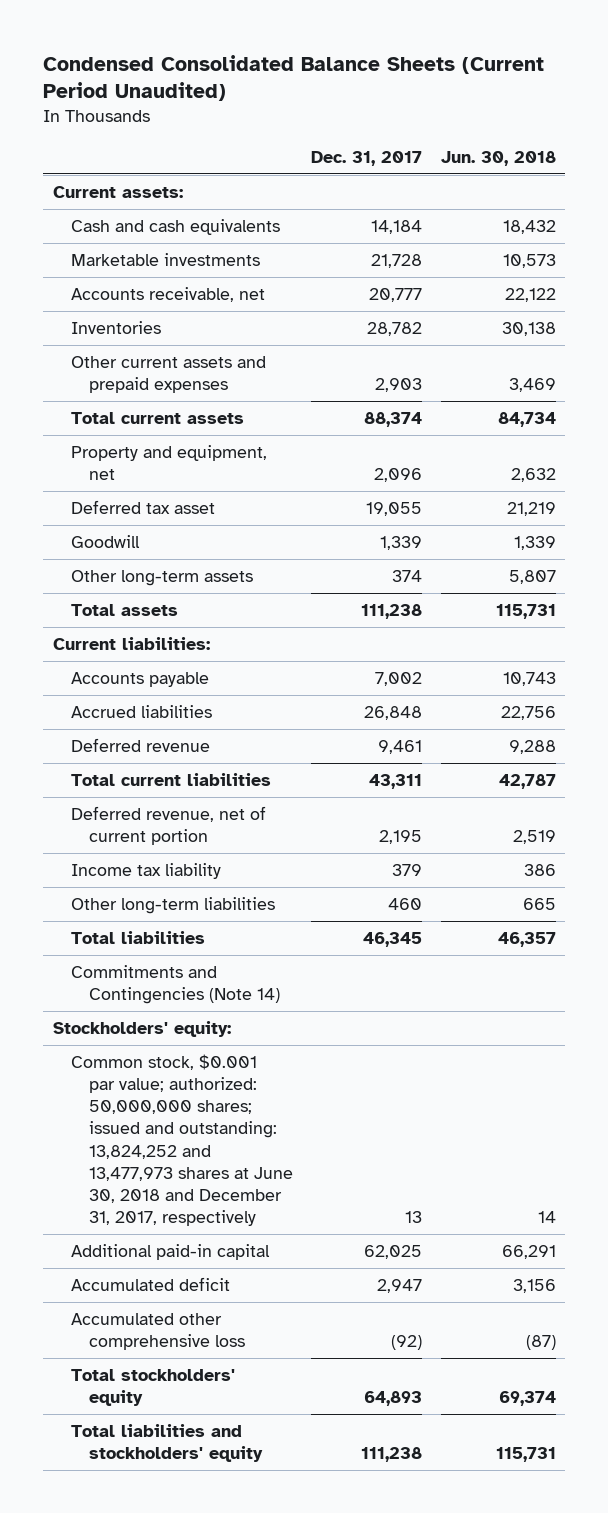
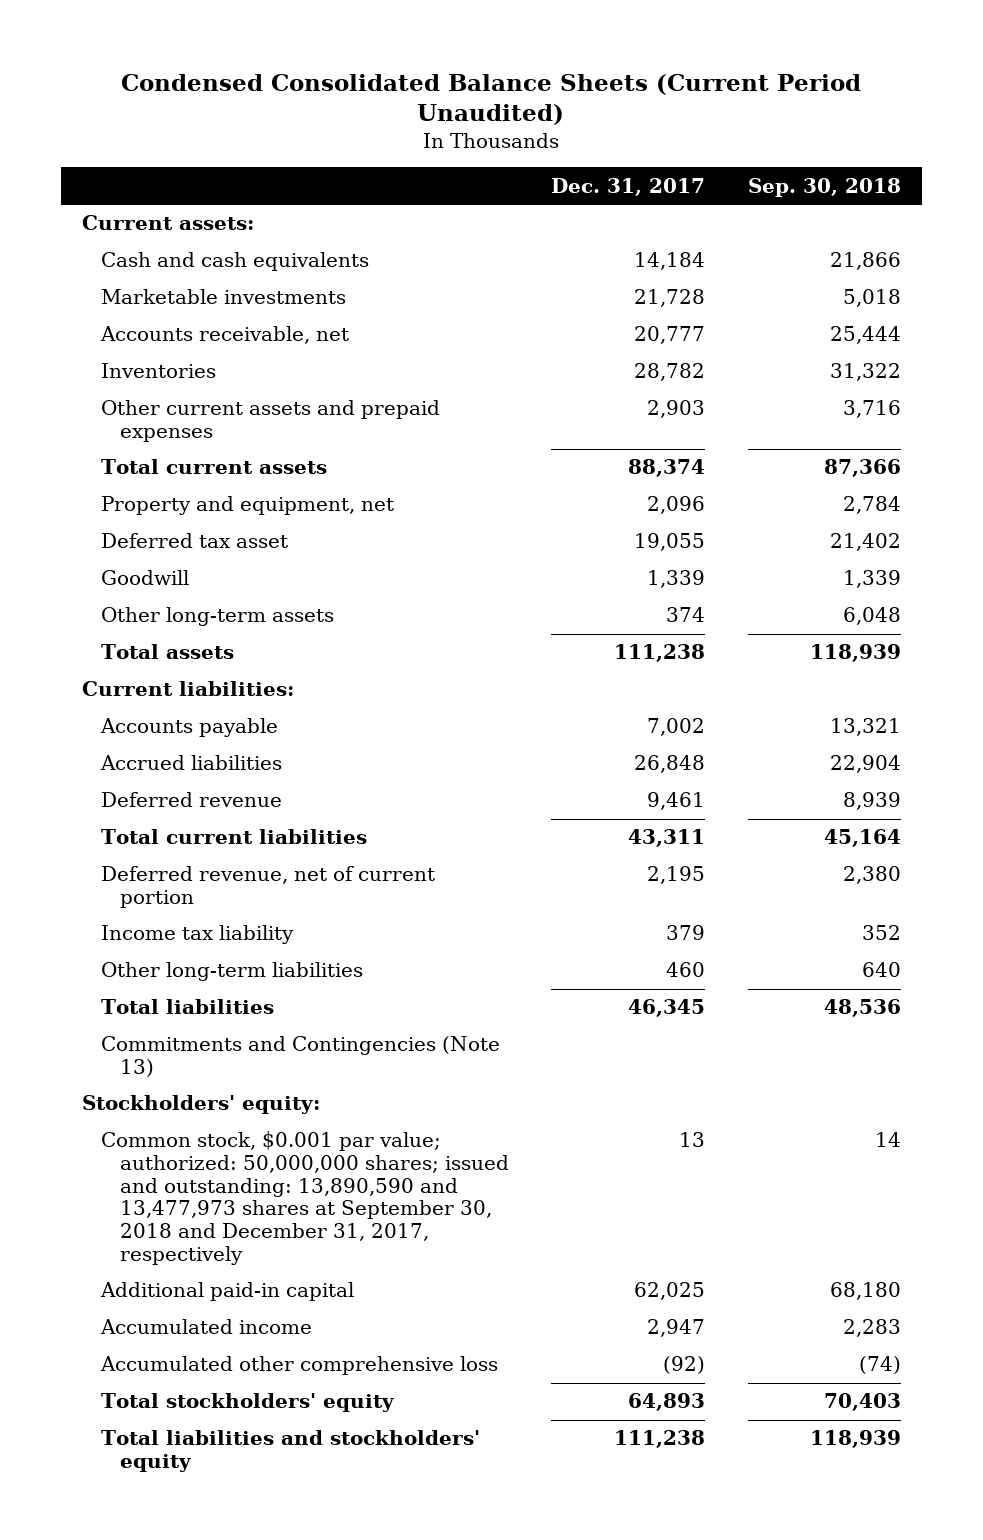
[440,150,556,166] Jun. 30, 2018 -> none
none -> [747,177,901,197] Sep. 30, 2018
[70,964,280,1005] Commitments and Contingencies (Note 14) -> [100,1036,500,1078] Commitments and Contingencies (Note 13)
[70,1053,293,1227] Common stock, $0.001 par value; authorized: 50,000,000 shares; issued and outstanding: 13,824,252 and 13,477,973 shares at June 30, 2018 and December 31, 2017, respectively -> [100,1131,509,1265] Common stock, $0.001 par value; authorized: 50,000,000 shares; issued and outstanding: 13,890,590 and 13,477,973 shares at September 30, 2018 and December 31, 2017, respectively
[70,1276,230,1291] Accumulated deficit -> [99,1319,312,1335] Accumulated income

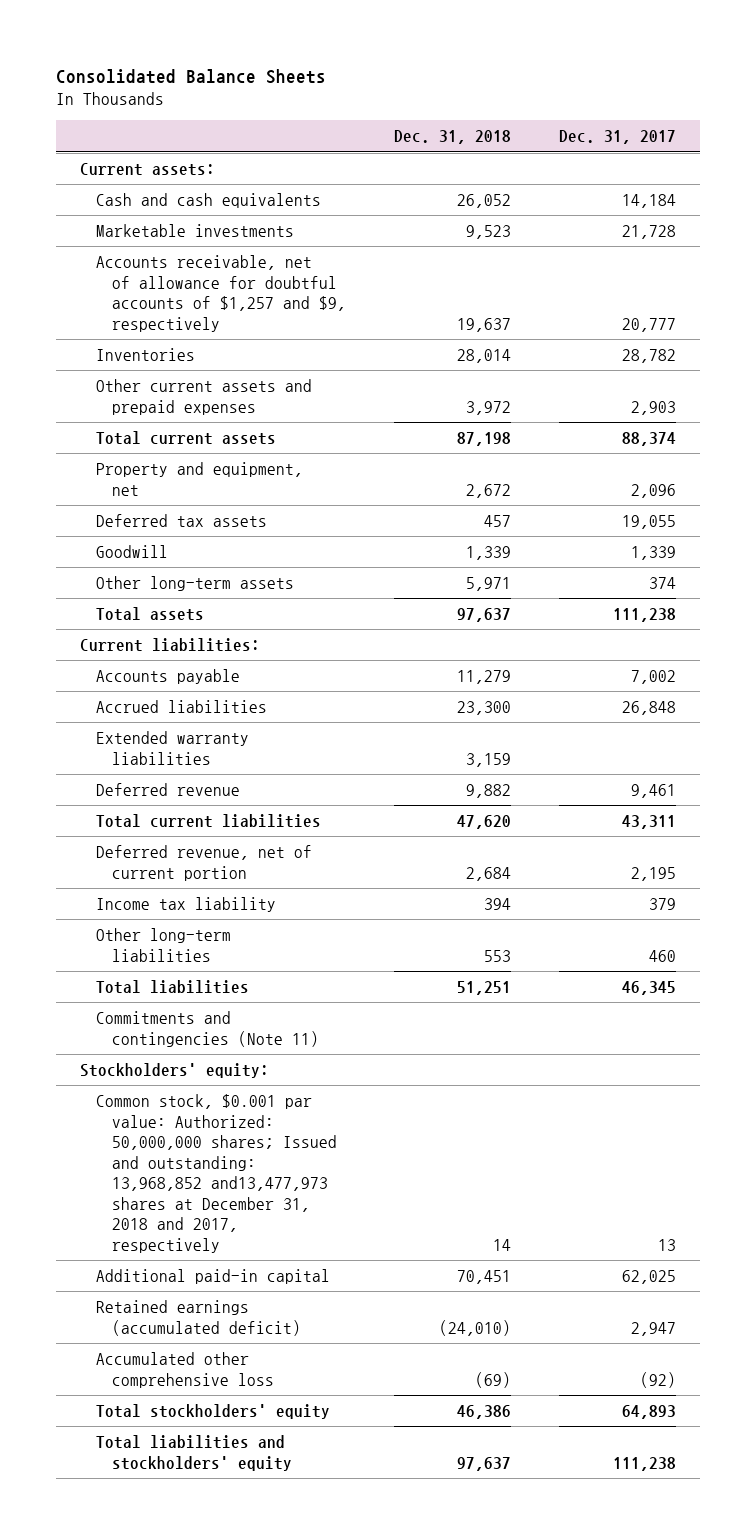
[121,73,862,126] Condensed Consolidated Balance Sheets (Current Period Unaudited) -> [56,68,327,84] Consolidated Balance Sheets
[747,177,901,197] Sep. 30, 2018 -> none
none -> [393,130,511,145] Dec. 31, 2018
[99,326,349,345] Accounts receivable, net -> [95,254,346,332] Accounts receivable, net of allowance for doubtful accounts of $1,257 and $9, respectively
[100,533,288,549] Deferred tax asset -> [95,513,267,527] Deferred tax assets
none -> [95,730,249,765] Extended warranty liabilities
[100,1036,500,1078] Commitments and Contingencies (Note 13) -> [95,1010,319,1047] Commitments and contingencies (Note 11)
[100,1131,509,1265] Common stock, $0.001 par value; authorized: 50,000,000 shares; issued and outstanding: 13,890,590 and 13,477,973 shares at September 30, 2018 and December 31, 2017, respectively -> [95,1093,337,1254] Common stock, $0.001 par value: Authorized: 50,000,000 shares; Issued and outstanding: 13,968,852 and13,477,973 shares at December 31, 2018 and 2017, respectively
[99,1319,312,1335] Accumulated income -> [95,1299,301,1336] Retained earnings (accumulated deficit)

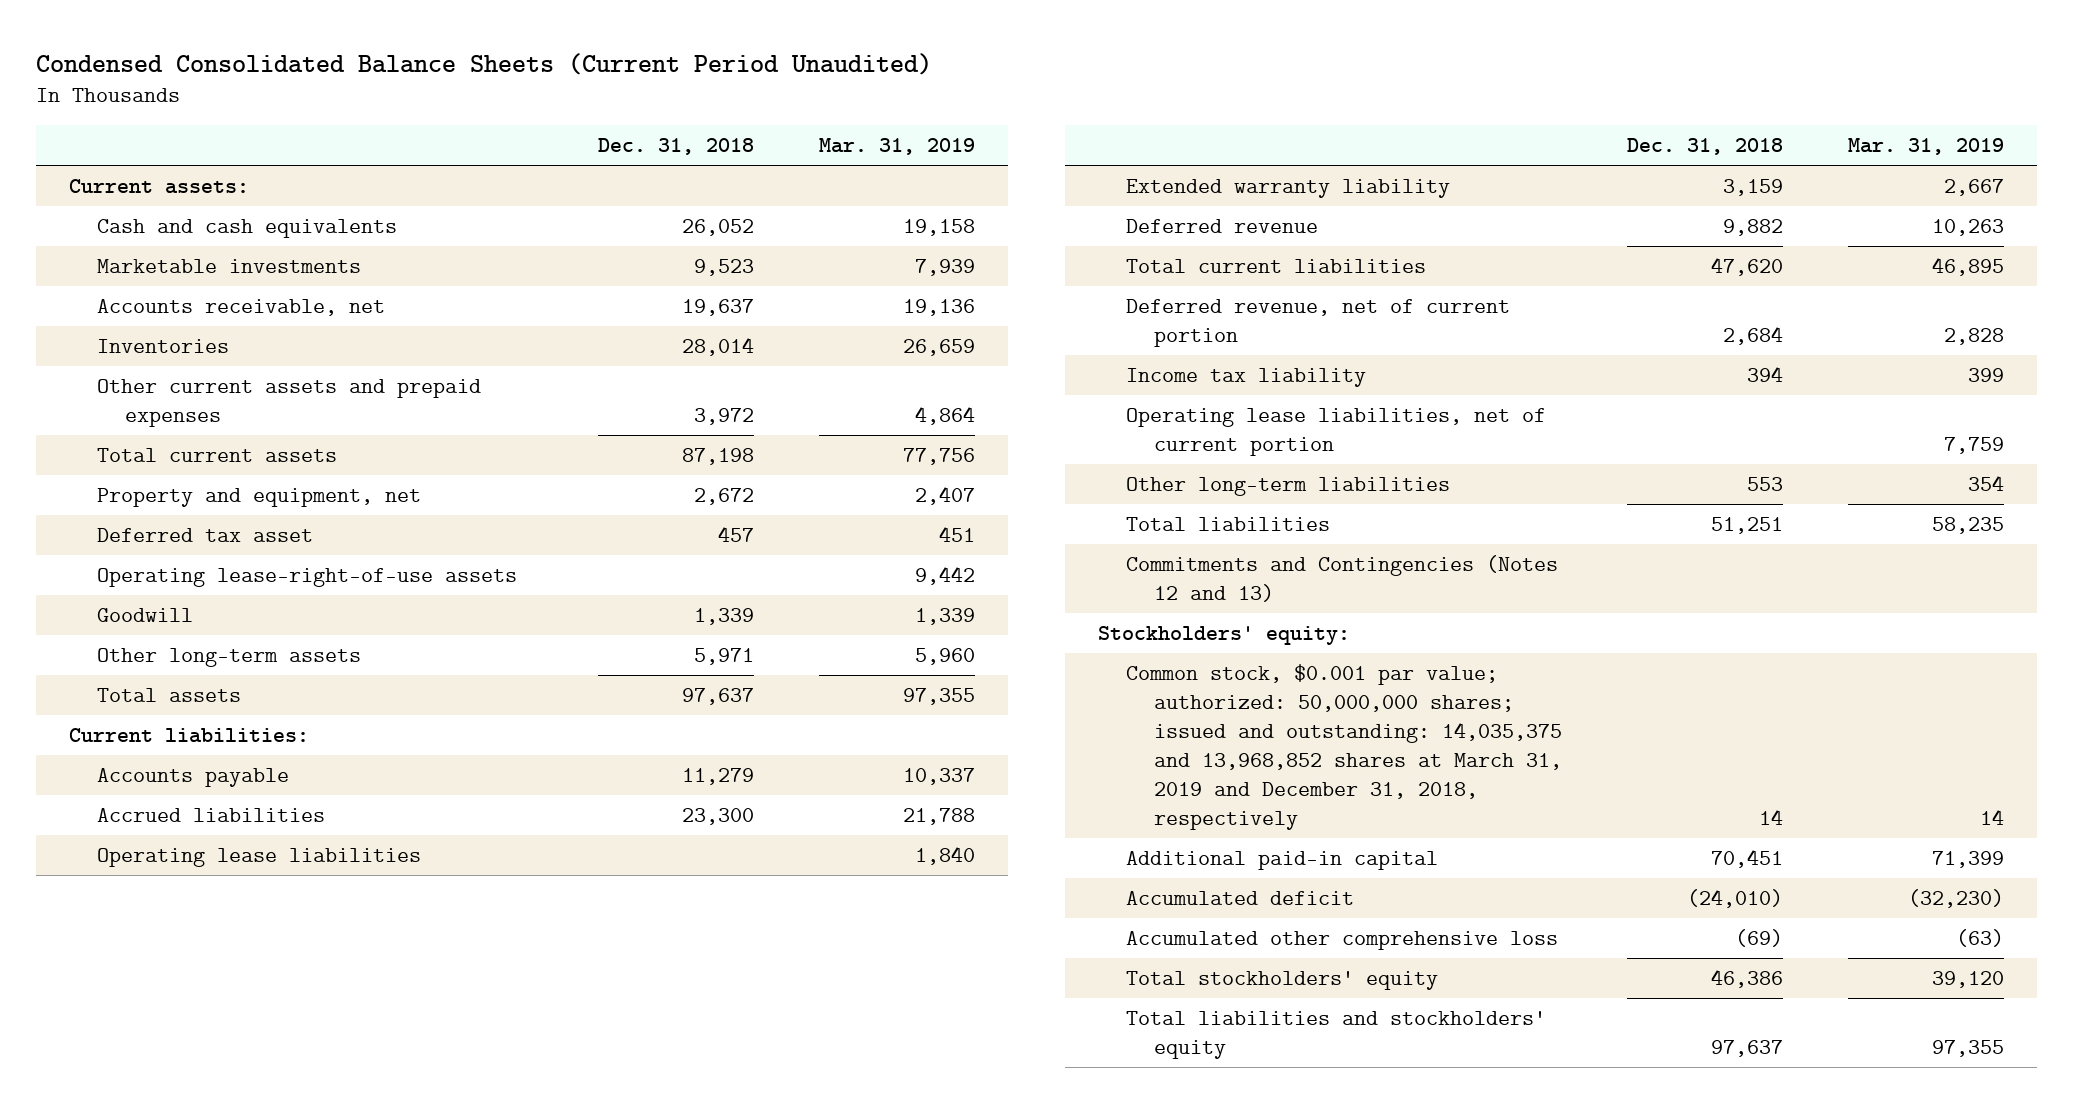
[56,68,327,84] Consolidated Balance Sheets -> [36,52,933,75] Condensed Consolidated Balance Sheets (Current Period Unaudited)
[558,130,676,145] Dec. 31, 2017 -> none
none -> [819,138,976,156] Mar. 31, 2019
[95,254,346,332] Accounts receivable, net of allowance for doubtful accounts of $1,257 and $9, respectively -> [96,299,385,317] Accounts receivable, net
[95,513,267,527] Deferred tax assets -> [96,528,313,543] Deferred tax asset
none -> [96,568,517,588] Operating lease-right-of-use assets
none -> [96,848,421,868] Operating lease liabilities
[95,730,249,765] Extended warranty liabilities -> [1125,179,1450,199] Extended warranty liability
none -> [1125,408,1546,456] Operating lease liabilities, net of current portion
[95,1010,319,1047] Commitments and contingencies (Note 11) -> [1125,555,1558,602] Commitments and Contingencies (Notes 12 and 13)
[95,1093,337,1254] Common stock, $0.001 par value: Authorized: 50,000,000 shares; Issued and outstanding: 13,968,852 and13,477,973 shares at December 31, 2018 and 2017, respectively -> [1125,664,1562,830] Common stock, $0.001 par value; authorized: 50,000,000 shares; issued and outstanding: 14,035,375 and 13,968,852 shares at March 31, 2019 and December 31, 2018, respectively
[95,1299,301,1336] Retained earnings (accumulated deficit) -> [1125,891,1354,906] Accumulated deficit

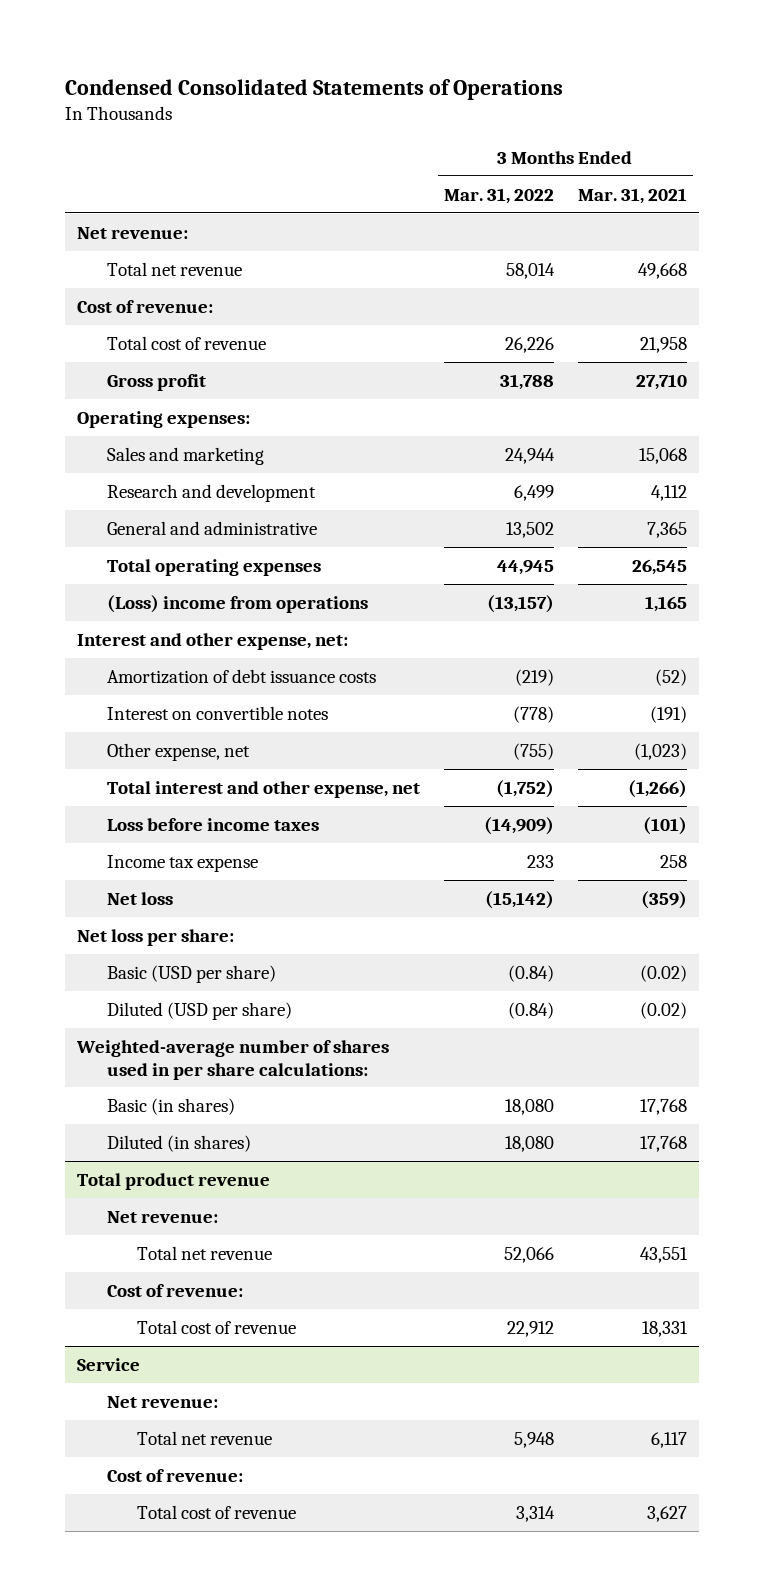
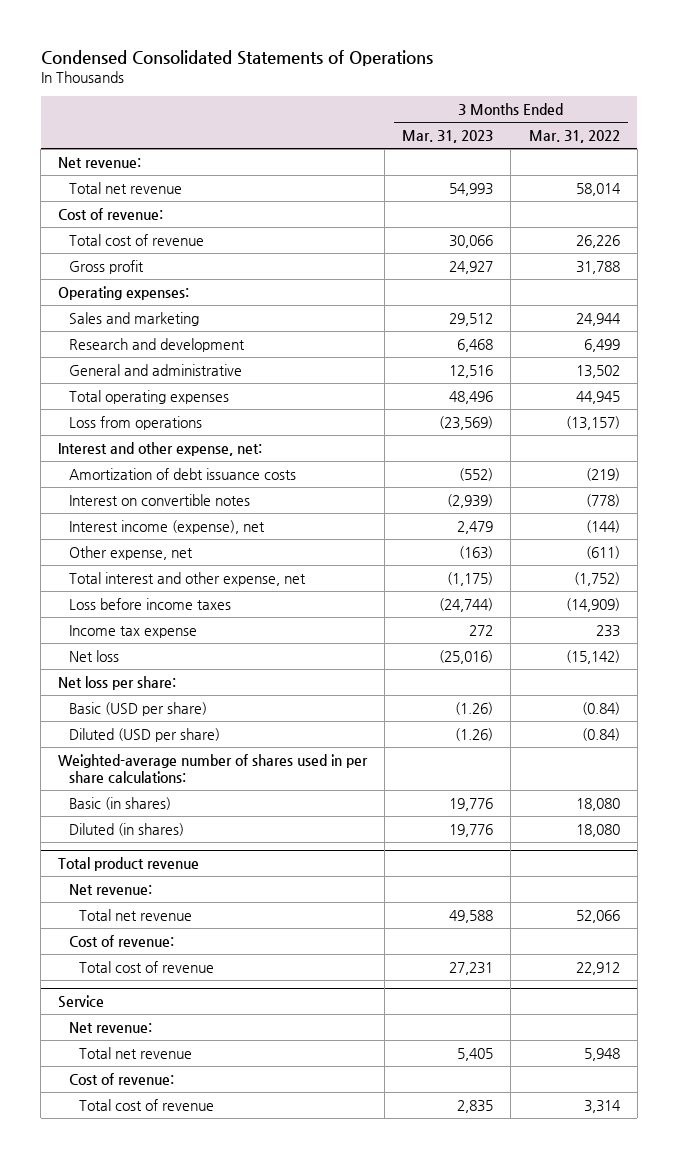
[577,187,687,204] Mar. 31, 2021 -> none
none -> [402,130,494,144] Mar. 31, 2023
[106,594,368,613] (Loss) income from operations -> [68,415,202,430] Loss from operations
none -> [68,519,265,534] Interest income (expense), net
[512,742,554,760] (755) -> [585,545,620,559] (611)

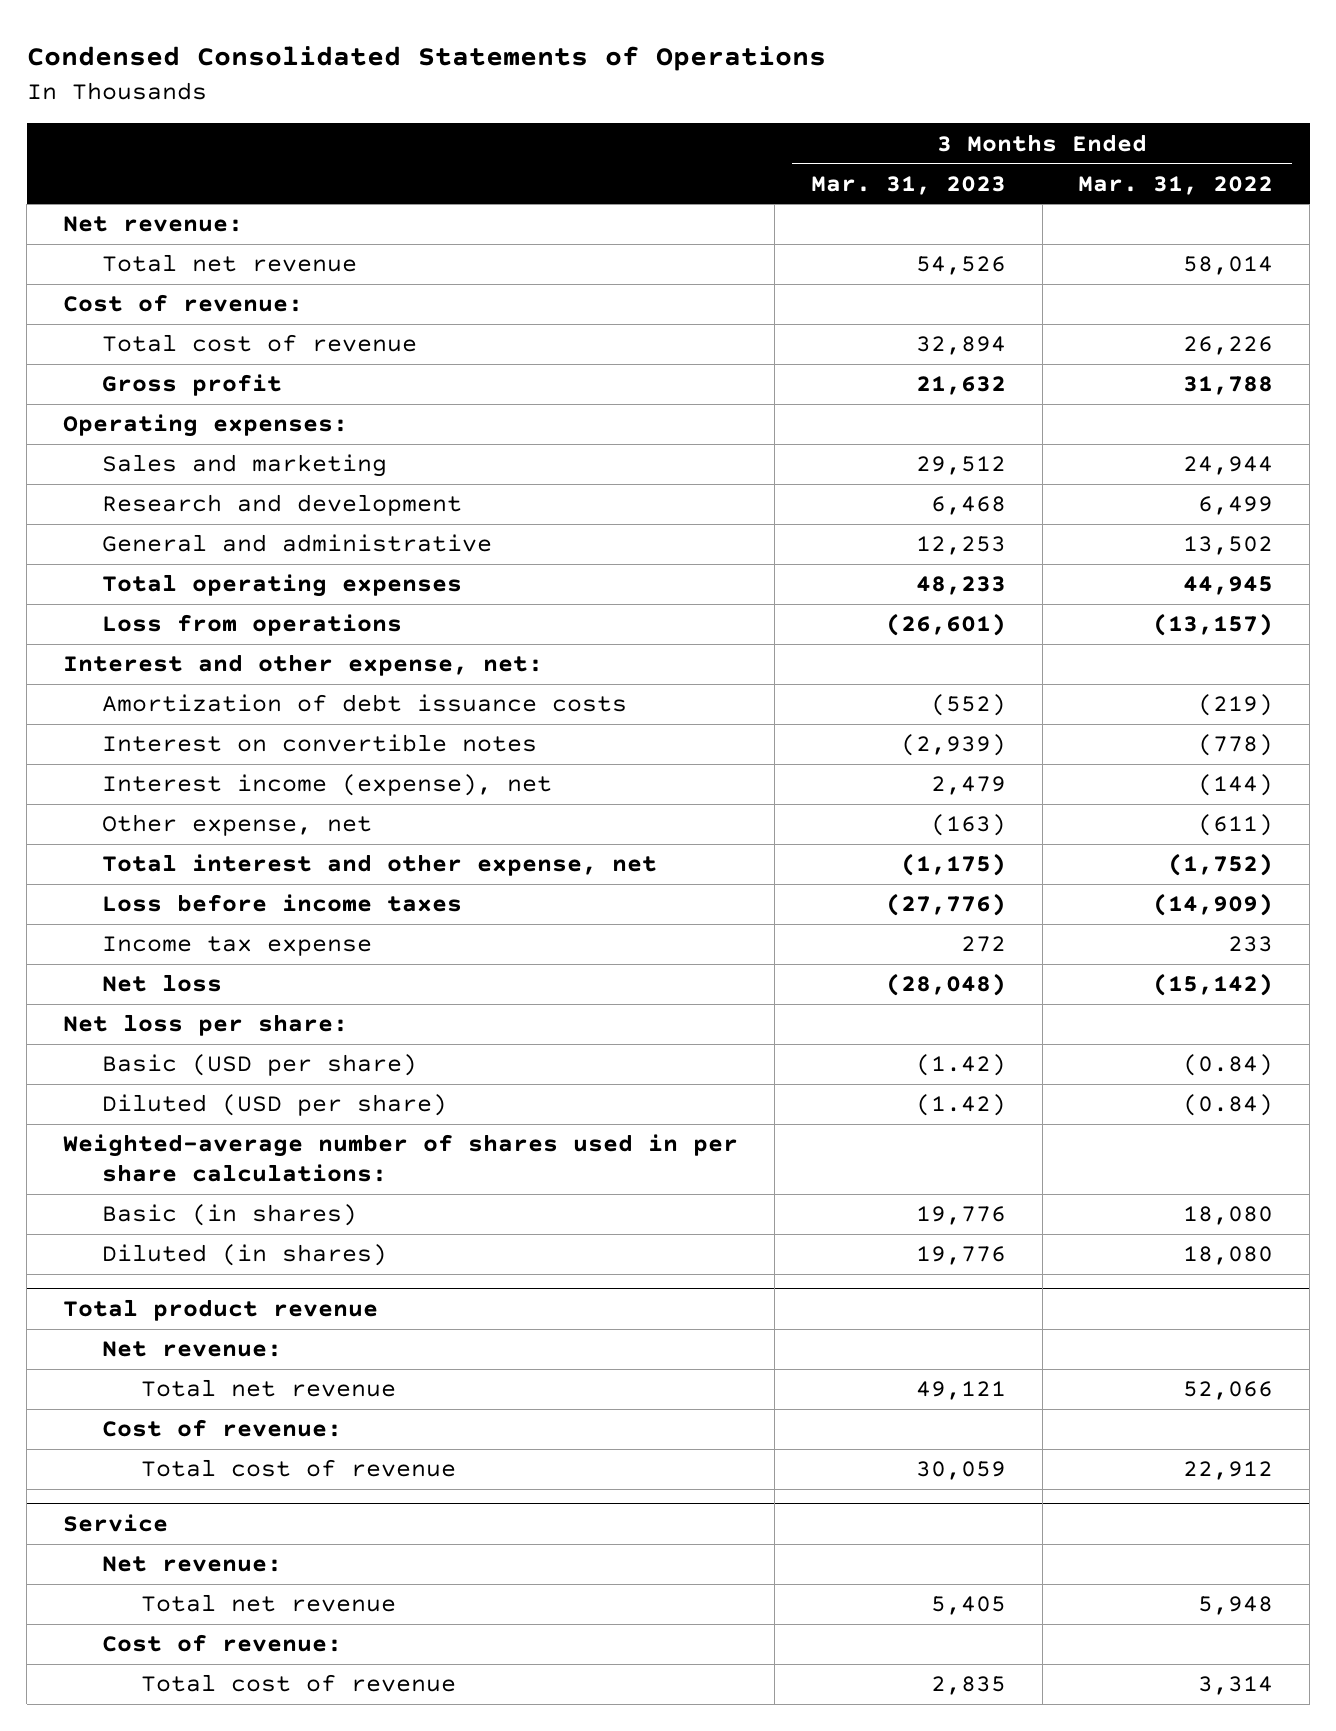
[449,182,494,196] 54,993 -> [915,256,1006,276] 54,526
[449,234,494,248] 30,066 -> [915,336,1006,356] 32,894
[449,260,494,274] 24,927 -> [915,376,1006,396] 21,632
[449,364,494,378] 12,516 -> [915,536,1006,556] 12,253
[449,390,494,404] 48,496 -> [915,576,1006,596] 48,233
[439,415,494,430] (23,569) -> [885,613,1006,637] (26,601)
[439,597,494,612] (24,744) -> [885,893,1006,917] (27,776)
[439,649,494,664] (25,016) -> [885,973,1006,997] (28,048)
[455,701,494,715] (1.26) -> [915,1054,1006,1077] (1.42)
[455,727,494,741] (1.26) -> [915,1094,1006,1117] (1.42)
[449,909,494,923] 49,588 -> [915,1381,1006,1401] 49,121
[449,961,494,975] 27,231 -> [915,1461,1006,1481] 30,059

